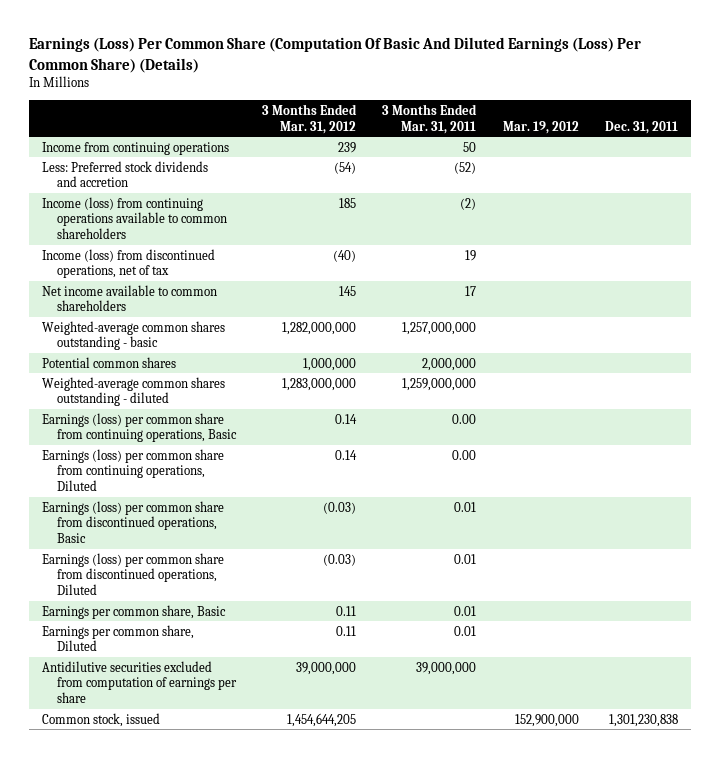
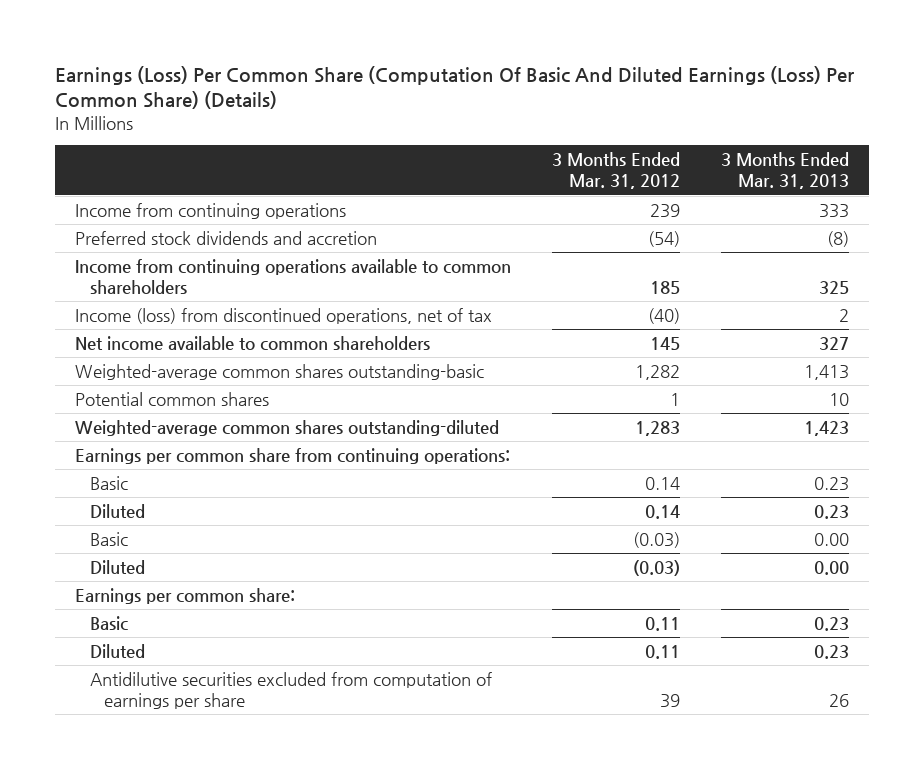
[382,103,478,134] 3 Months Ended Mar. 31, 2011 -> none
[502,120,579,134] Mar. 19, 2012 -> none
[604,120,678,134] Dec. 31, 2011 -> none
none -> [721,152,850,190] 3 Months Ended Mar. 31, 2013
[41,160,208,188] Less: Preferred stock dividends and accretion -> [75,230,378,245] Preferred stock dividends and accretion
[41,196,228,240] Income (loss) from continuing operations available to common shareholders -> [75,258,512,295] Income from continuing operations available to common shareholders
[41,712,160,727] Common stock, issued -> none
[41,320,225,351] Weighted-average common shares outstanding - basic -> [75,363,485,380] Weighted-average common shares outstanding-basic
[282,321,357,335] 1,282,000,000 -> [635,364,681,380] 1,282
[303,357,357,371] 1,000,000 -> [670,392,681,406] 1
[41,376,225,407] Weighted-average common shares outstanding - diluted -> [75,419,500,436] Weighted-average common shares outstanding-diluted
[282,377,357,391] 1,283,000,000 -> [635,420,681,436] 1,283
none -> [75,447,511,464] Earnings per common share from continuing operations:
[41,412,238,443] Earnings (loss) per common share from continuing operations, Basic -> [89,475,128,490] Basic
[41,448,224,492] Earnings (loss) per common share from continuing operations, Diluted -> [89,503,145,518] Diluted
[41,500,224,544] Earnings (loss) per common share from discontinued operations, Basic -> [89,531,128,546] Basic
[41,552,224,596] Earnings (loss) per common share from discontinued operations, Diluted -> [89,559,145,574] Diluted
none -> [75,587,296,604] Earnings per common share:
[41,604,226,619] Earnings per common share, Basic -> [89,615,128,631] Basic
[41,624,194,652] Earnings per common share, Diluted -> [89,643,145,658] Diluted
[296,661,357,675] 39,000,000 -> [660,694,681,709] 39

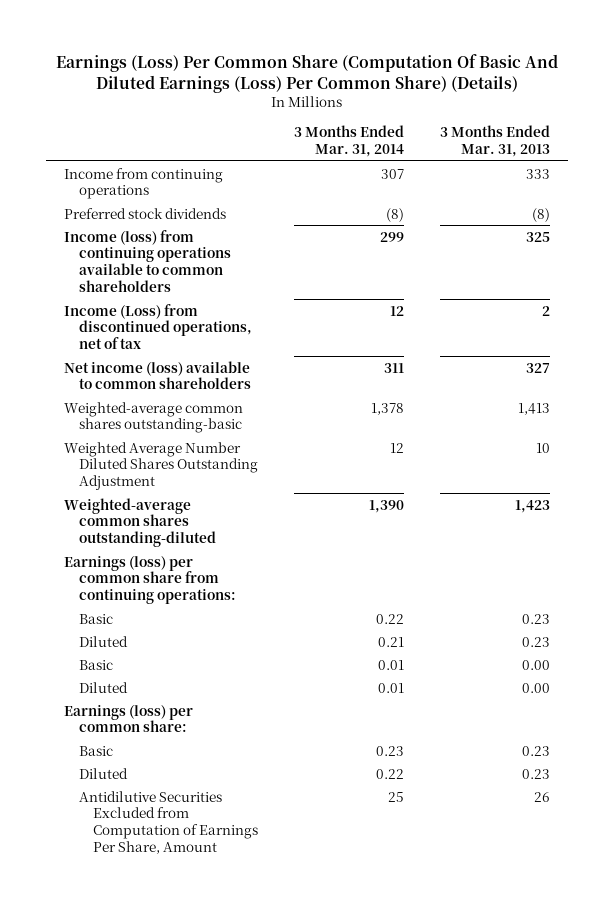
[552,152,681,190] 3 Months Ended Mar. 31, 2012 -> none
none -> [294,125,405,158] 3 Months Ended Mar. 31, 2014
[75,230,378,245] Preferred stock dividends and accretion -> [64,207,227,219] Preferred stock dividends
[75,258,512,295] Income from continuing operations available to common shareholders -> [64,229,231,293] Income (loss) from continuing operations available to common shareholders
[75,307,493,324] Income (loss) from discontinued operations, net of tax -> [64,303,252,350] Income (Loss) from discontinued operations, net of tax
[75,335,431,351] Net income available to common shareholders -> [64,360,251,390] Net income (loss) available to common shareholders
[75,391,270,406] Potential common shares -> none
none -> [64,441,258,491] Weighted Average Number Diluted Shares Outstanding Adjustment
[75,447,511,464] Earnings per common share from continuing operations: -> [64,555,236,605] Earnings (loss) per common share from continuing operations:
[75,587,296,604] Earnings per common share: -> [64,704,194,733] Earnings (loss) per common share:
[89,671,492,710] Antidilutive securities excluded from computation of earnings per share -> [78,790,259,855] Antidilutive Securities Excluded from Computation of Earnings Per Share, Amount

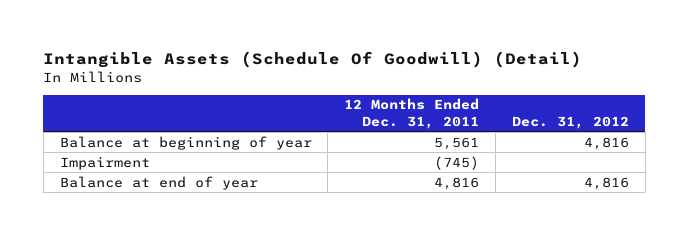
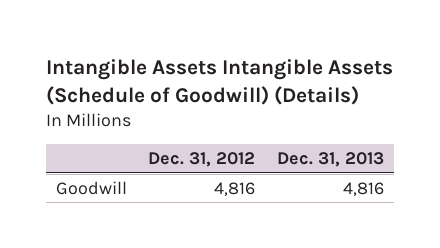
[43,50,583,68] Intangible Assets (Schedule Of Goodwill) (Detail) -> [45,58,393,105] Intangible Assets Intangible Assets (Schedule of Goodwill) (Details)
[344,98,480,129] 12 Months Ended Dec. 31, 2011 -> none
none -> [276,152,384,168] Dec. 31, 2013
[59,155,150,170] Impairment -> none
[59,175,258,190] Balance at end of year -> none
[59,135,312,150] Balance at beginning of year -> [56,180,128,195] Goodwill

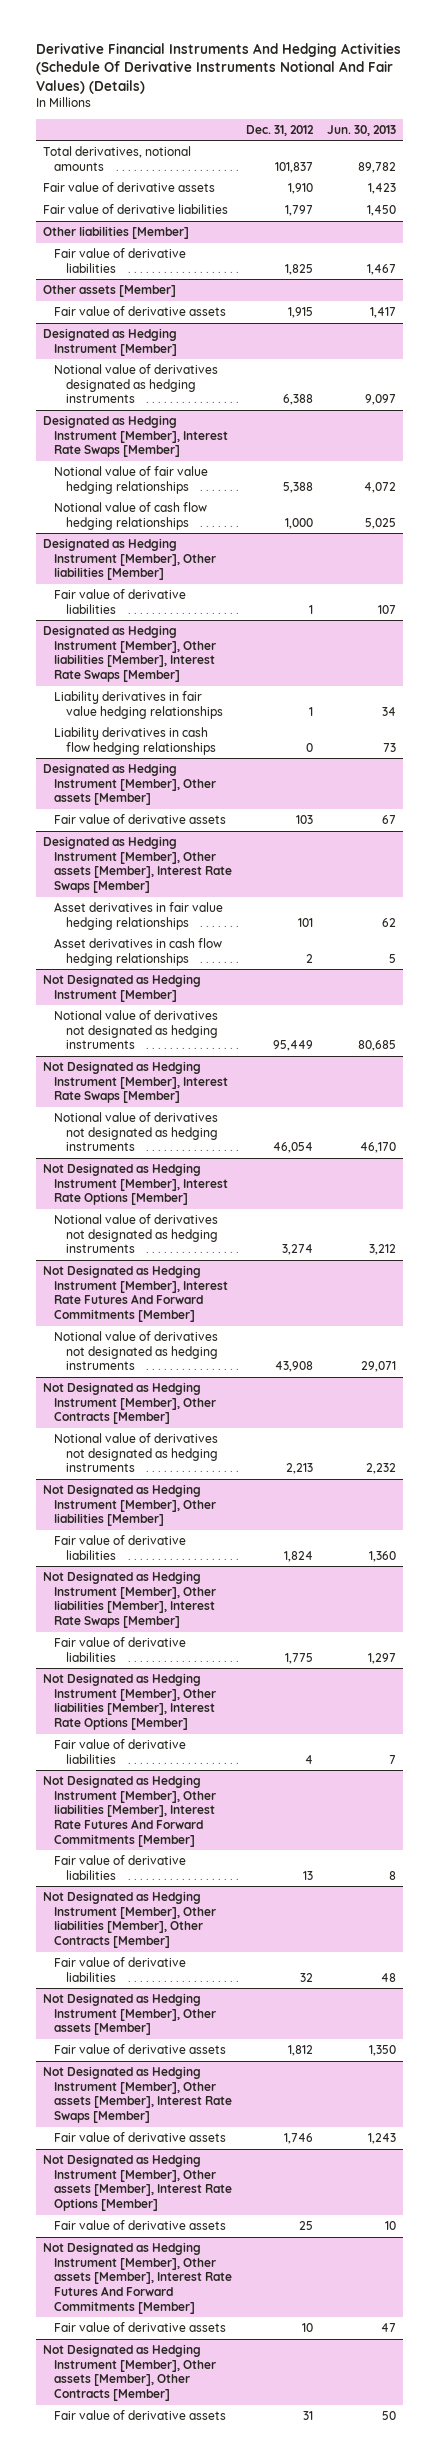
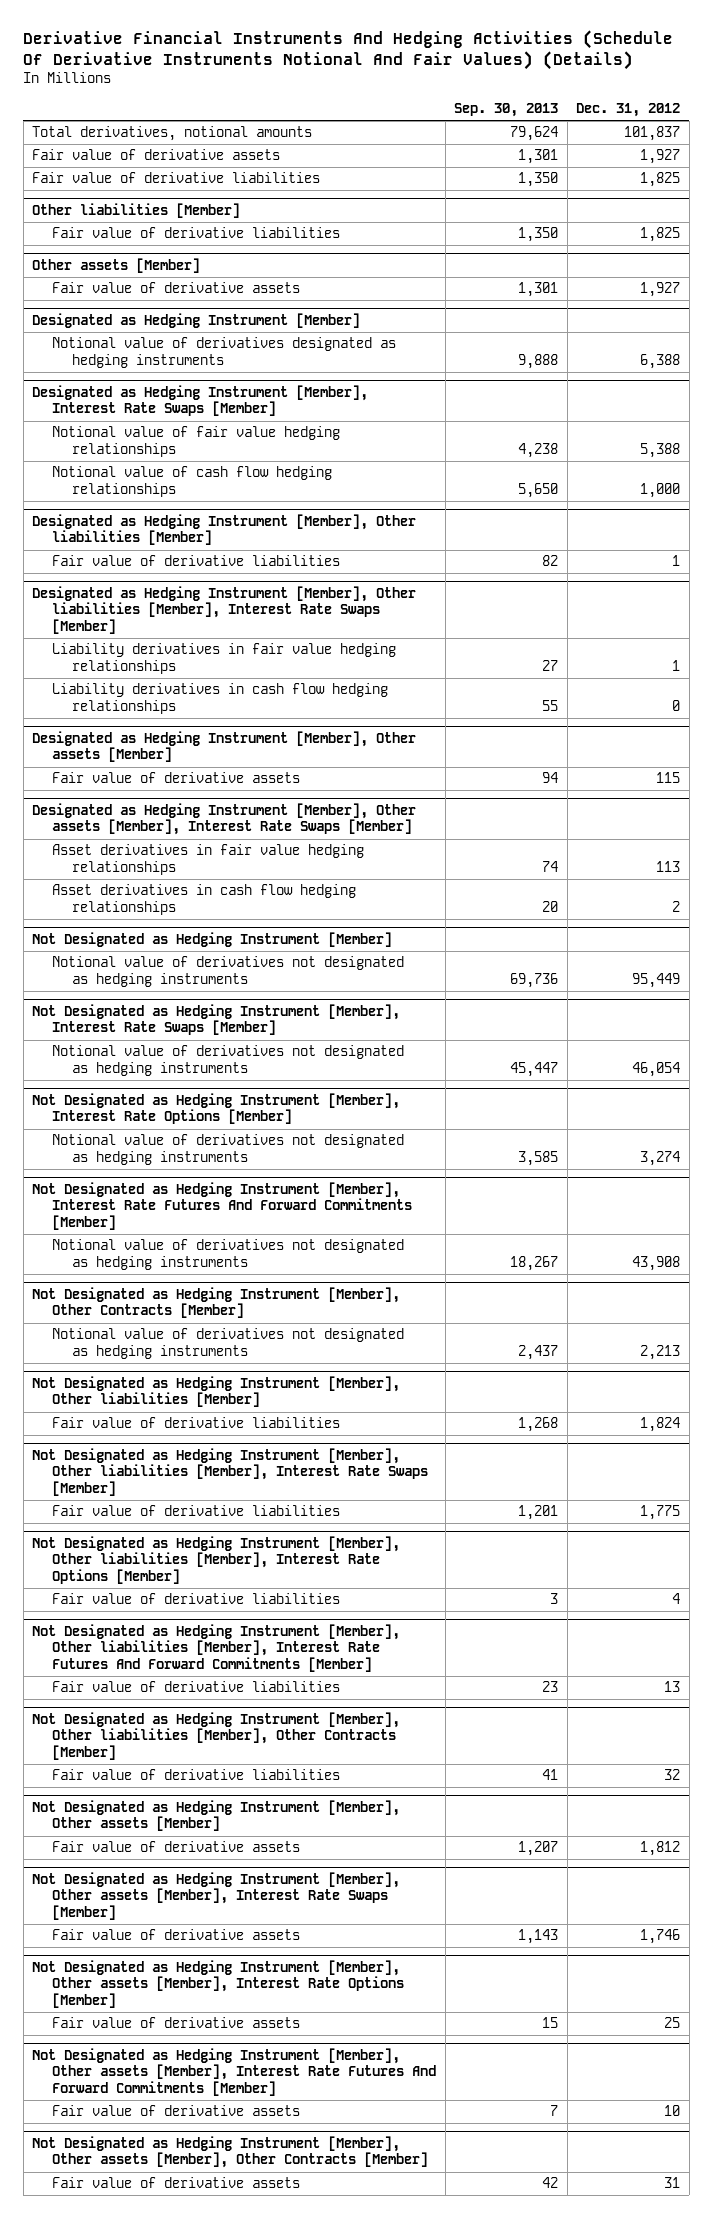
[327,124,397,136] Jun. 30, 2013 -> none
none -> [454,103,559,118] Sep. 30, 2013
[288,182,314,194] 1,910 -> [640,149,681,165] 1,927
[285,204,314,216] 1,797 -> [640,172,681,188] 1,825
[288,306,314,318] 1,915 -> [640,282,681,298] 1,927
[296,814,314,824] 103 -> [656,772,681,784] 115
[298,917,314,927] 101 -> [656,861,681,873] 113

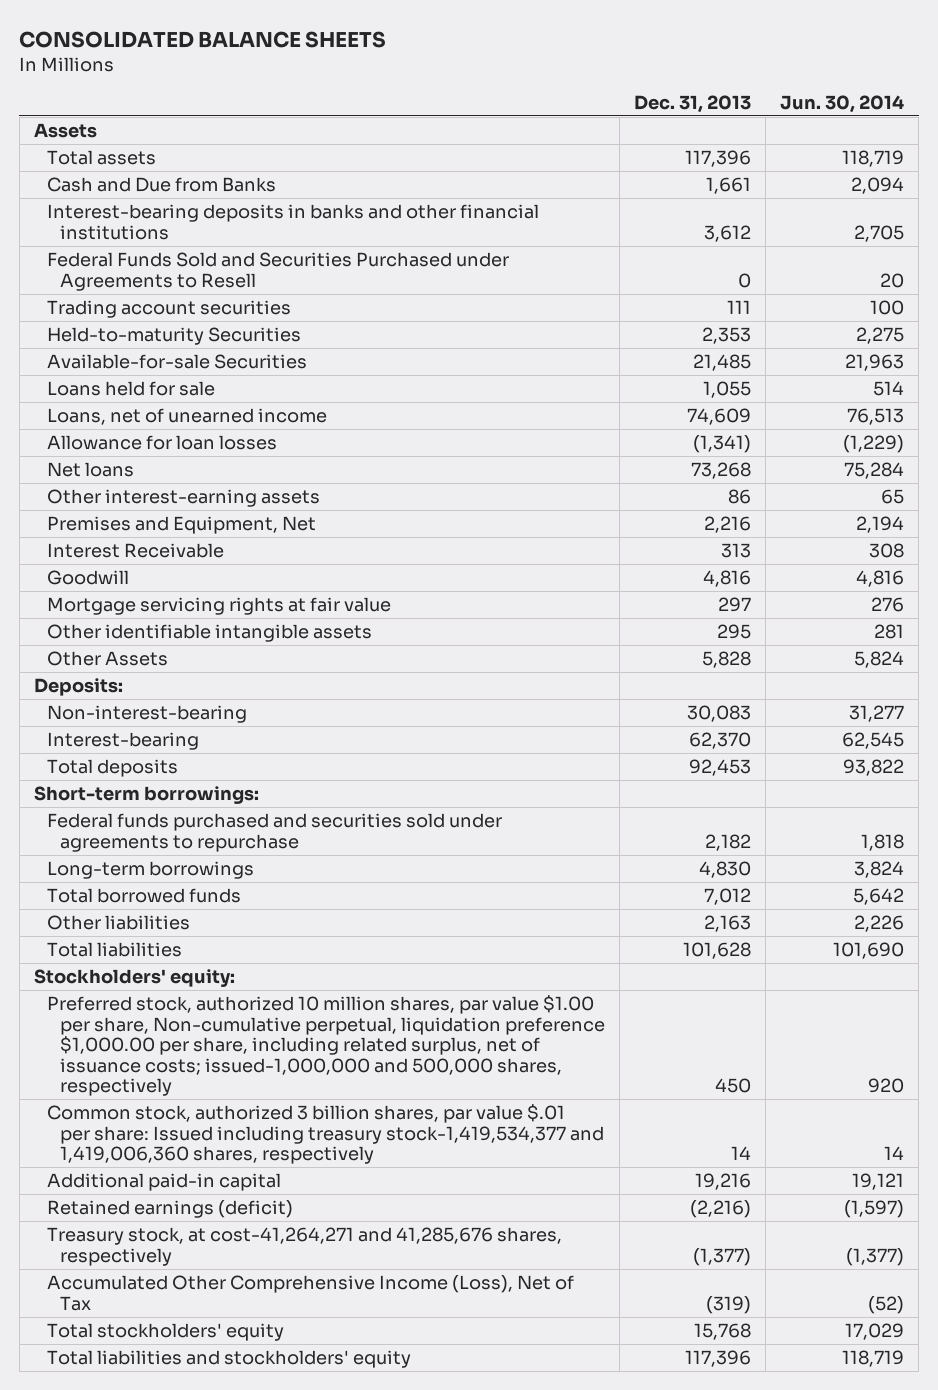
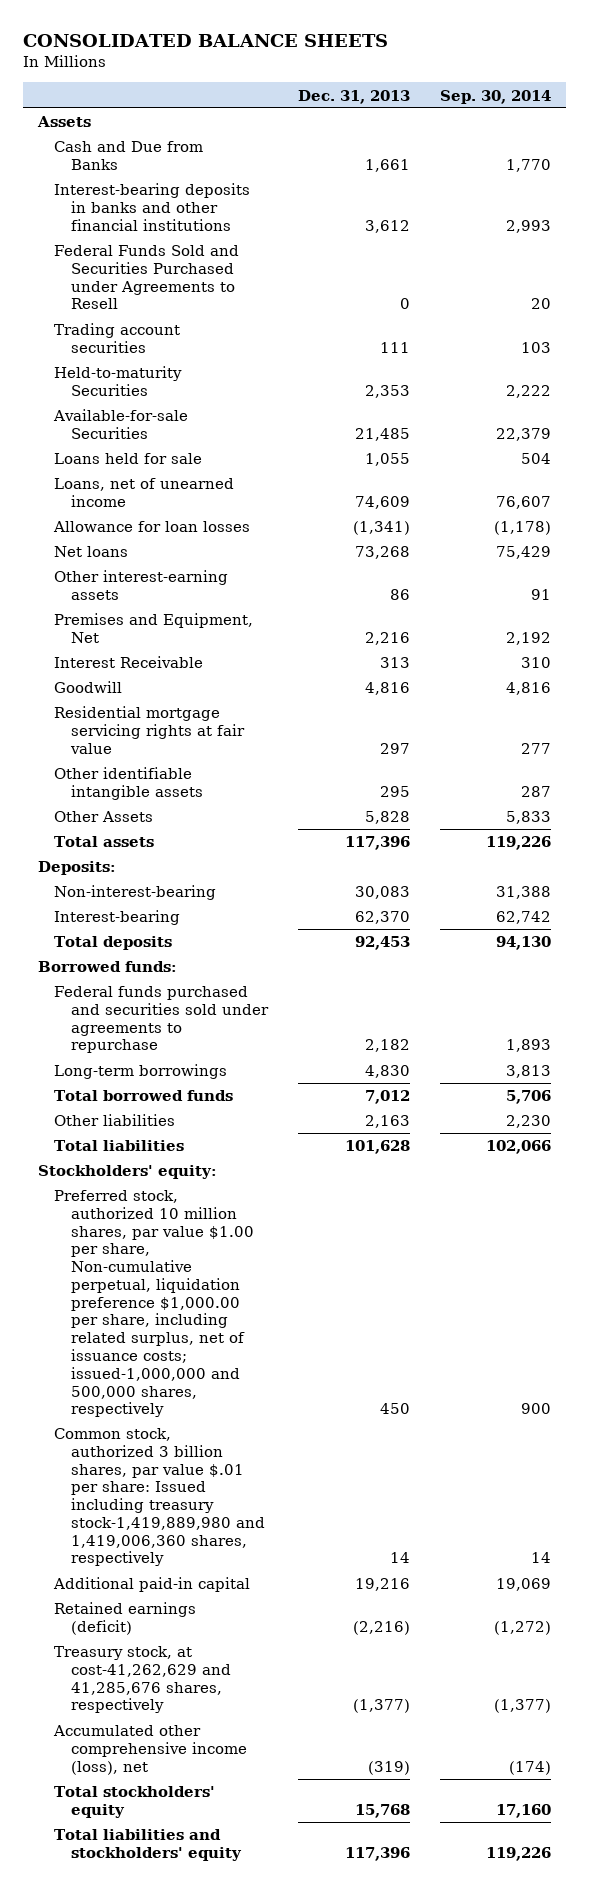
[780,94,905,113] Jun. 30, 2014 -> none
none -> [439,89,551,104] Sep. 30, 2014
[46,596,391,615] Mortgage servicing rights at fair value -> [54,706,245,754] Residential mortgage servicing rights at fair value
[46,149,156,165] Total assets -> [54,836,155,848] Total assets
[33,785,259,804] Short-term borrowings: -> none
none -> [37,961,177,973] Borrowed funds:
[46,1103,605,1165] Common stock, authorized 3 billion shares, par value $.01 per share: Issued including treasury stock-1,419,534,377 and 1,419,006,360 shares, respectively -> [54,1428,265,1567] Common stock, authorized 3 billion shares, par value $.01 per share: Issued including treasury stock-1,419,889,980 and 1,419,006,360 shares, respectively
[46,1226,562,1266] Treasury stock, at cost-41,264,271 and 41,285,676 shares, respectively -> [54,1646,231,1714] Treasury stock, at cost-41,262,629 and 41,285,676 shares, respectively
[46,1274,574,1311] Accumulated Other Comprehensive Income (Loss), Net of Tax -> [53,1725,247,1775] Accumulated other comprehensive income (loss), net

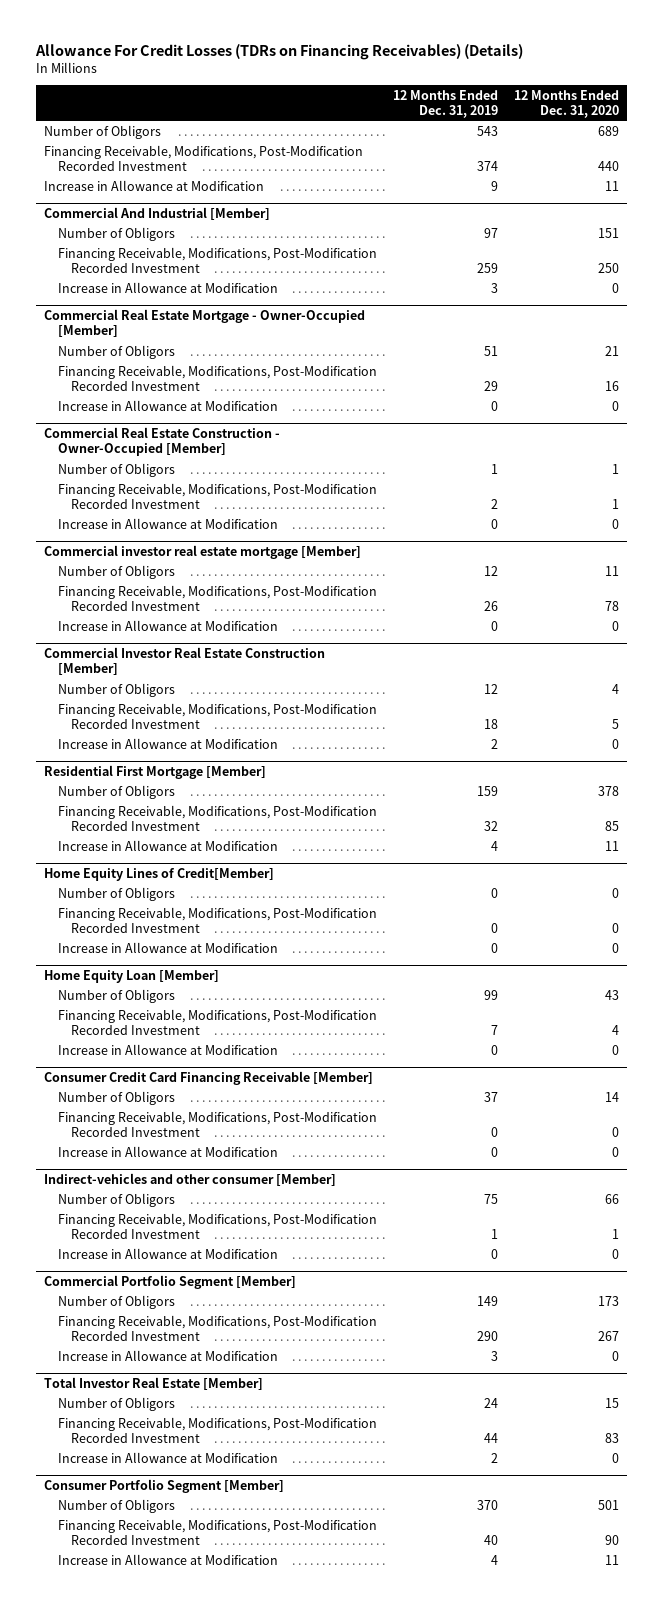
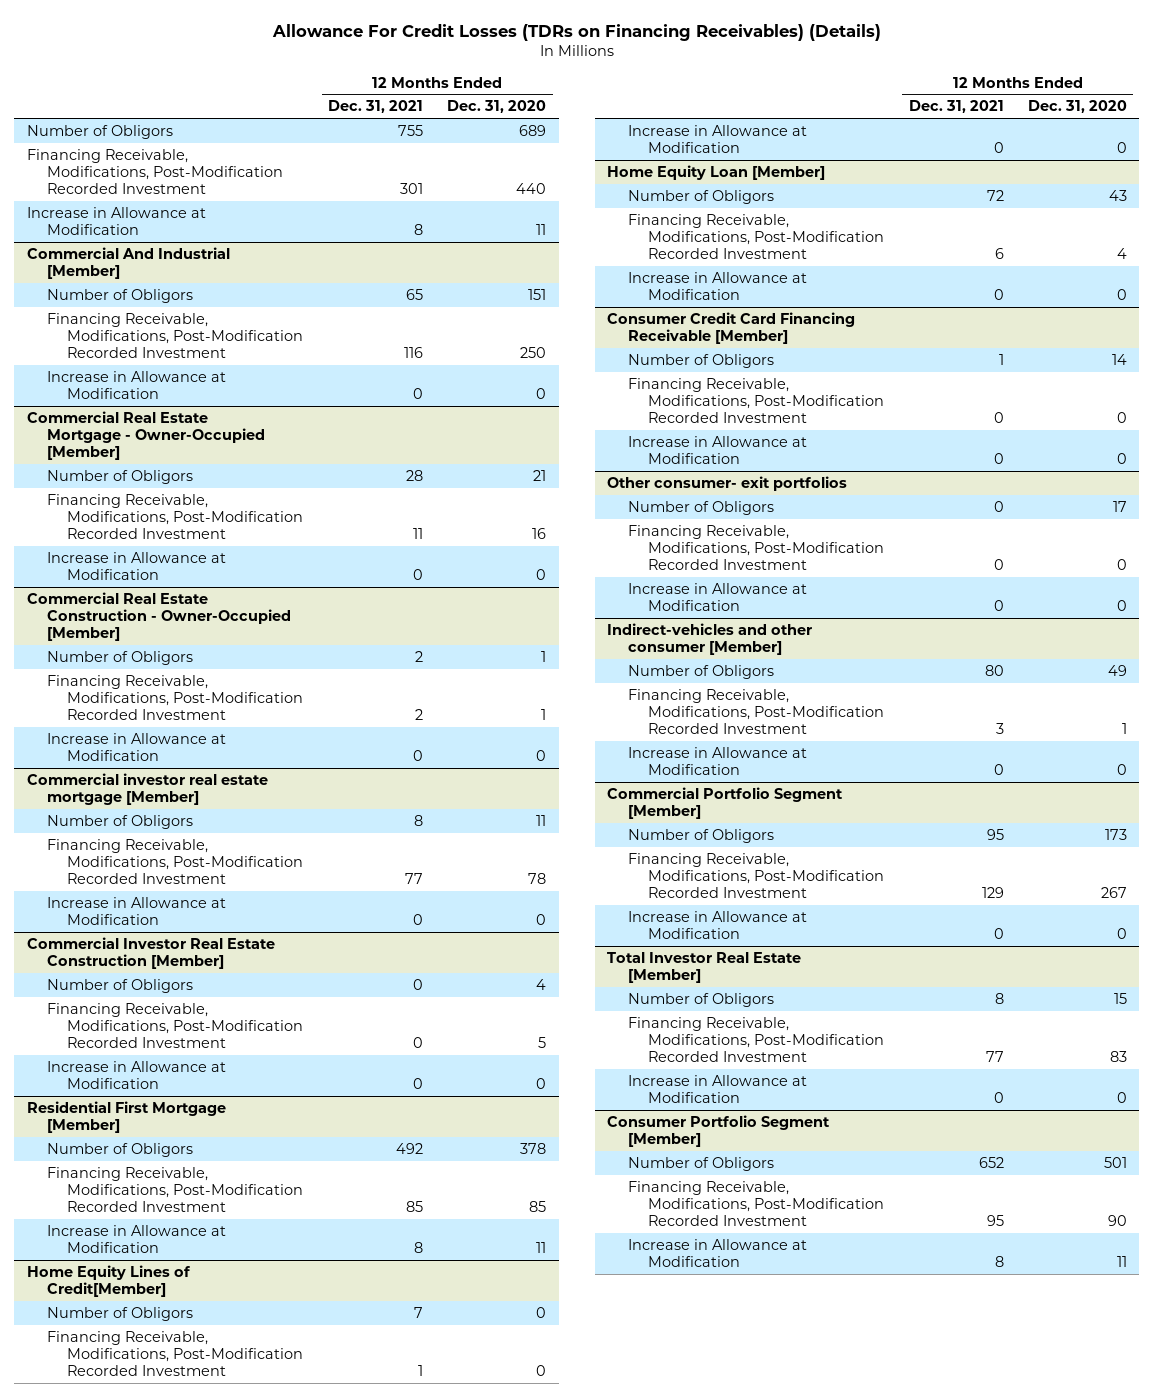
[392,89,498,118] 12 Months Ended Dec. 31, 2019 -> none
none -> [327,100,423,114] Dec. 31, 2021
none -> [607,475,848,491] Other consumer- exit portfolios
none -> [627,500,774,515] Number of Obligors
none -> [627,524,884,570] Financing Receivable, Modifications, Post-Modification Recorded Investment
none -> [627,582,807,611] Increase in Allowance at Modification
[604,1193,619,1204] 66 -> [1108,664,1128,676] 49

